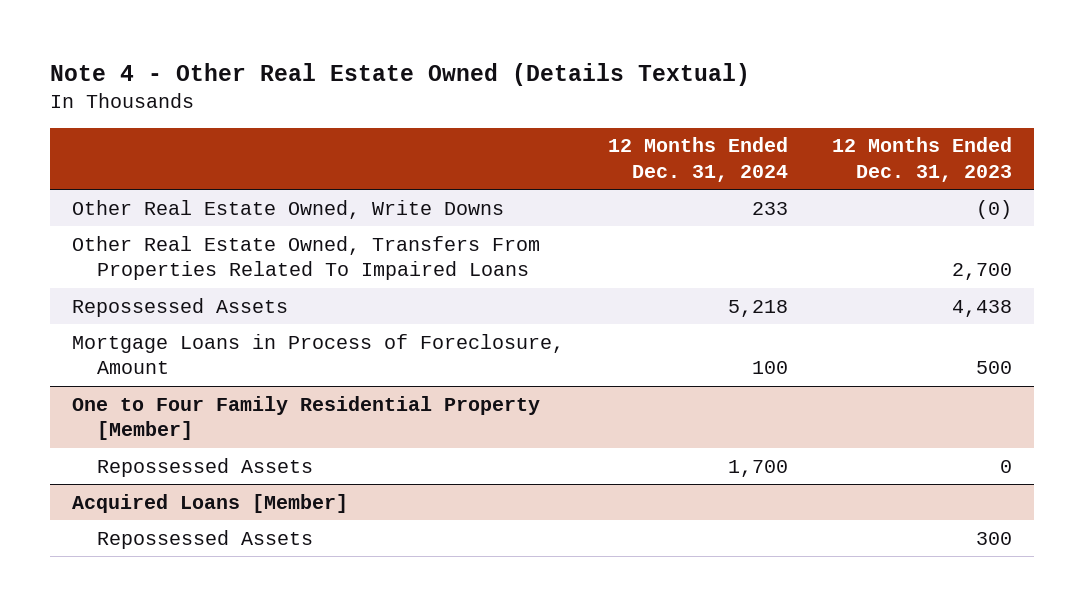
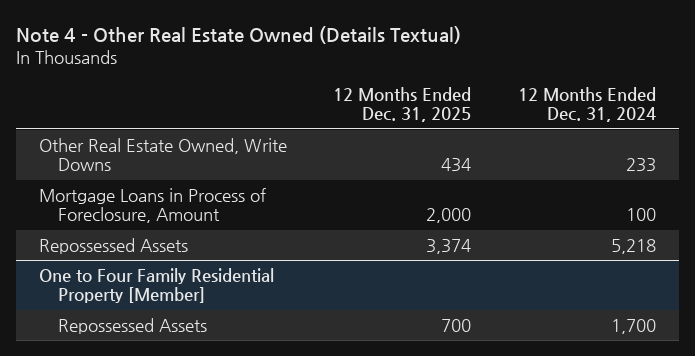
[832,137,1013,182] 12 Months Ended Dec. 31, 2023 -> none
none -> [333,87,472,123] 12 Months Ended Dec. 31, 2025
[71,235,540,281] Other Real Estate Owned, Transfers From Properties Related To Impaired Loans -> none
[71,297,288,317] Repossessed Assets -> [39,237,189,254] Repossessed Assets
[71,493,348,513] Acquired Loans [Member] -> none
[97,529,314,549] Repossessed Assets -> none

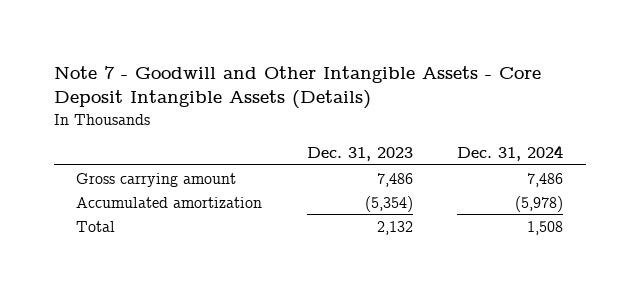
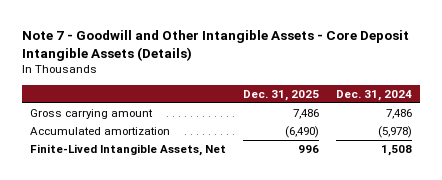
[306,147,413,162] Dec. 31, 2023 -> none
none -> [243,89,320,101] Dec. 31, 2025
[76,220,116,232] Total -> [30,143,227,156] Finite-Lived Intangible Assets, Net

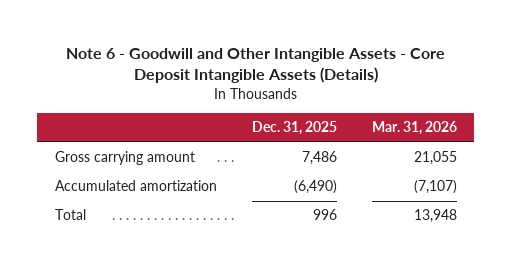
[21,29,409,61] Note 7 - Goodwill and Other Intangible Assets - Core Deposit Intangible Assets (Details) -> [65,47,445,84] Note 6 - Goodwill and Other Intangible Assets - Core Deposit Intangible Assets (Details)
[335,89,412,101] Dec. 31, 2024 -> none
none -> [371,121,457,136] Mar. 31, 2026
[30,143,227,156] Finite-Lived Intangible Assets, Net -> [54,209,86,221] Total

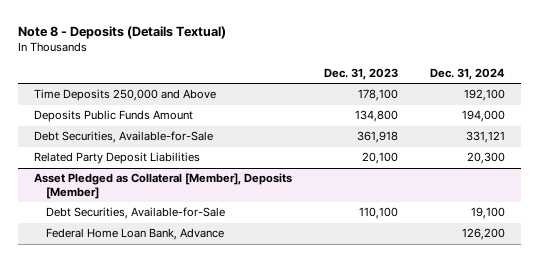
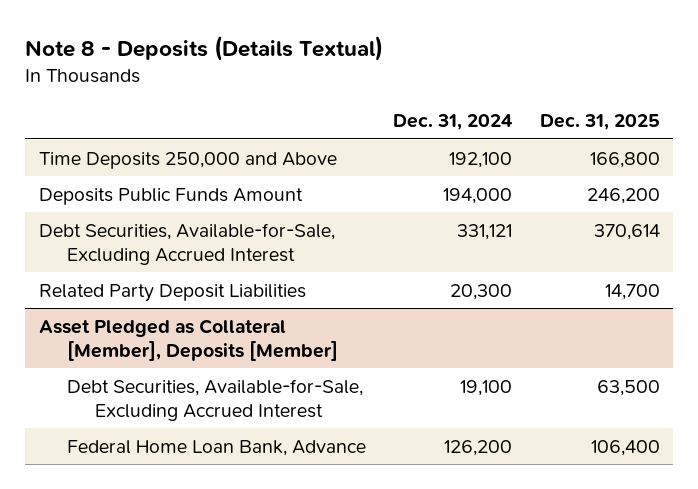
[324,67,399,80] Dec. 31, 2023 -> none
none -> [539,114,660,131] Dec. 31, 2025
[34,131,214,144] Debt Securities, Available-for-Sale -> [38,222,335,265] Debt Securities, Available-for-Sale, Excluding Accrued Interest
[45,207,225,220] Debt Securities, Available-for-Sale -> [66,378,363,421] Debt Securities, Available-for-Sale, Excluding Accrued Interest

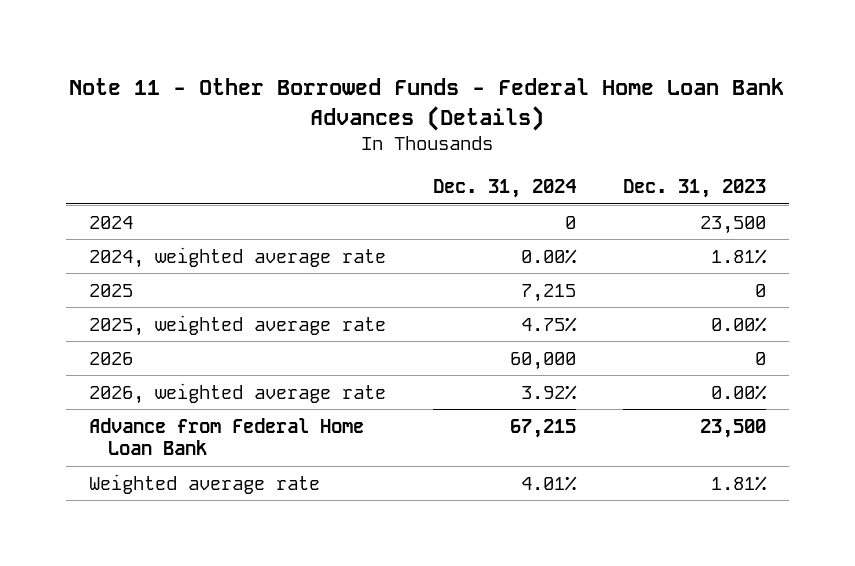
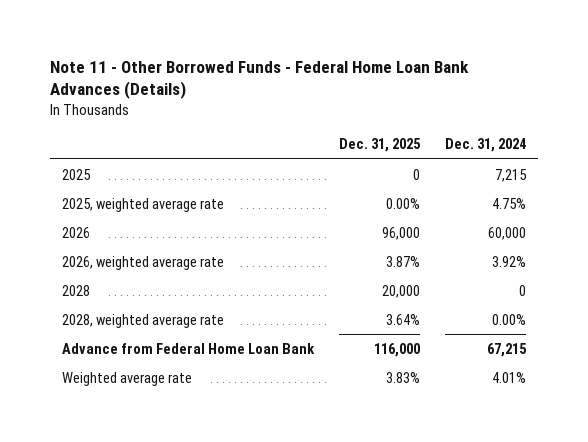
[622,179,766,199] Dec. 31, 2023 -> none
none -> [338,138,421,153] Dec. 31, 2025
[88,215,133,229] 2024 -> none
[88,246,386,268] 2024, weighted average rate -> none
none -> [62,284,91,296] 2028
none -> [62,313,225,328] 2028, weighted average rate

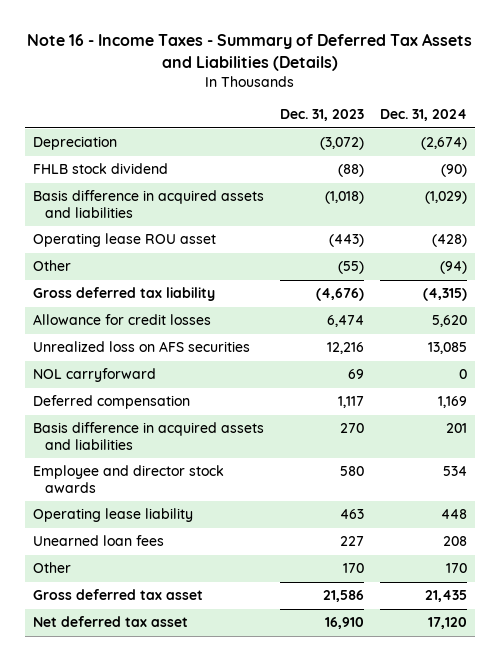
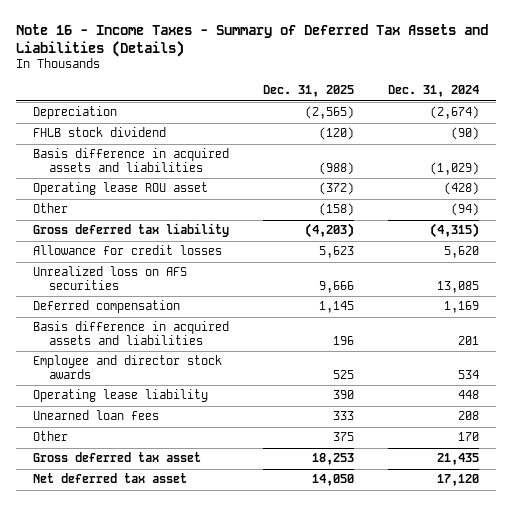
[279,109,364,122] Dec. 31, 2023 -> none
none -> [263,85,355,98] Dec. 31, 2025
[32,368,156,383] NOL carryforward -> none

